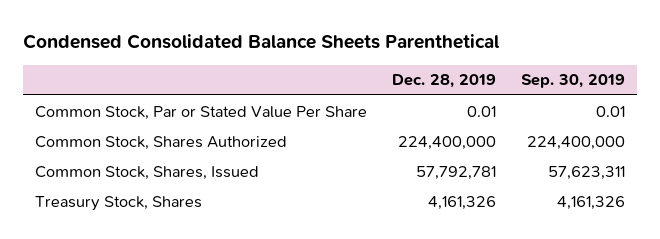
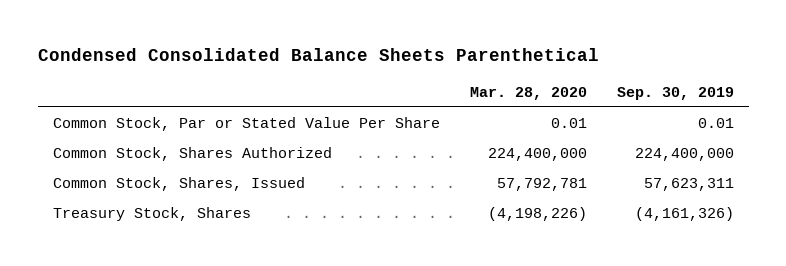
[391,74,496,89] Dec. 28, 2019 -> none
none -> [469,86,587,100] Mar. 28, 2020
[556,195,625,210] 4,161,326 -> [634,207,734,222] (4,161,326)

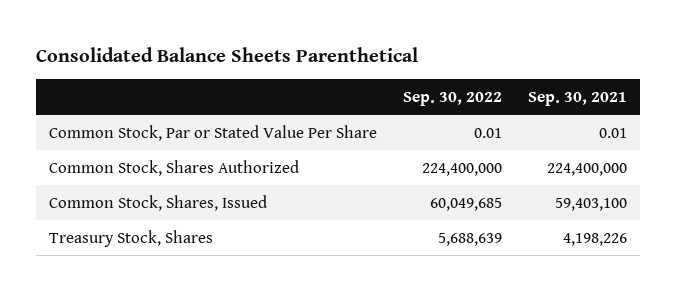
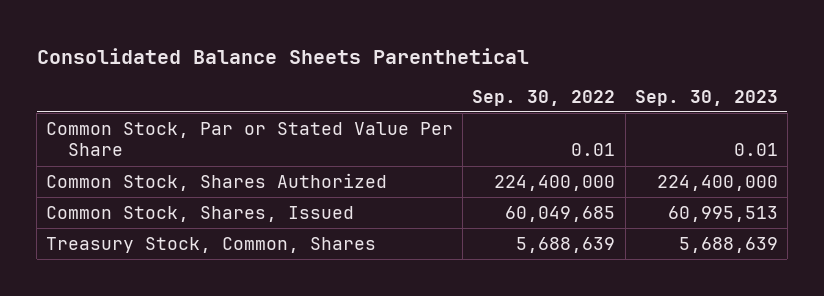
[528,92,628,107] Sep. 30, 2021 -> none
none -> [634,89,778,106] Sep. 30, 2023
[48,229,213,247] Treasury Stock, Shares -> [46,236,377,253] Treasury Stock, Common, Shares

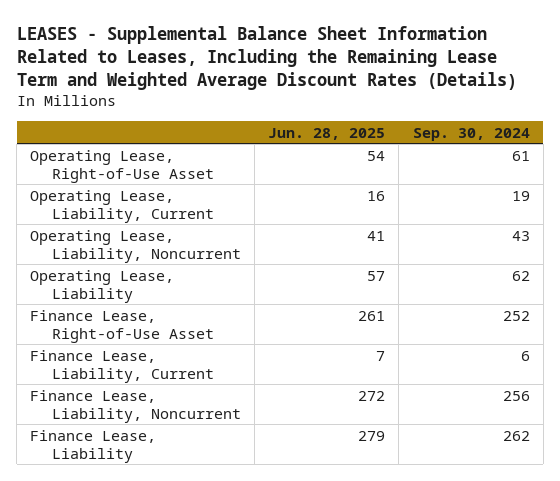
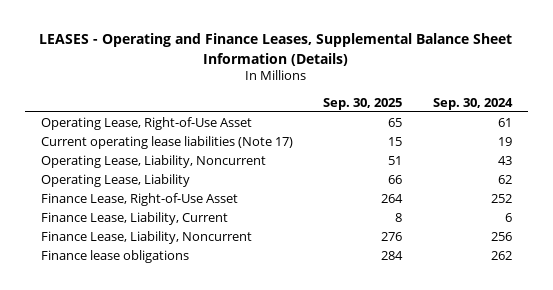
[16,25,517,91] LEASES - Supplemental Balance Sheet Information Related to Leases, Including the Remaining Lease Term and Weighted Average Discount Rates (Details) -> [39,33,513,66] LEASES - Operating and Finance Leases, Supplemental Balance Sheet Information (Details)
[268,127,386,140] Jun. 28, 2025 -> none
none -> [323,97,403,110] Sep. 30, 2025
[30,189,214,223] Operating Lease, Liability, Current -> [40,135,293,149] Current operating lease liabilities (Note 17)
[30,429,157,463] Finance Lease, Liability -> [40,249,189,263] Finance lease obligations

